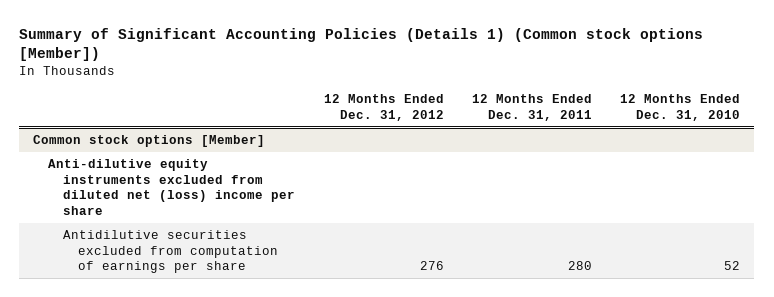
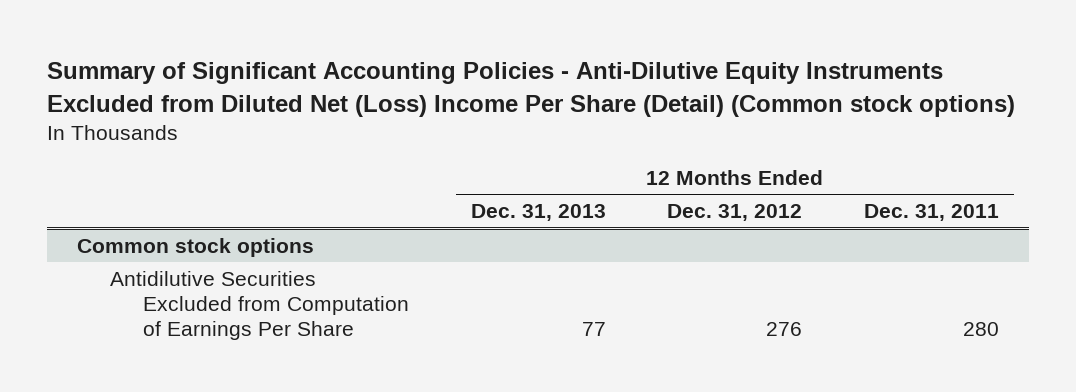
[19,27,704,61] Summary of Significant Accounting Policies (Details 1) (Common stock options [Member]) -> [46,62,1015,117] Summary of Significant Accounting Policies - Anti-Dilutive Equity Instruments Excluded from Diluted Net (Loss) Income Per Share (Detail) (Common stock options)
[620,94,741,121] 12 Months Ended Dec. 31, 2010 -> none
none -> [470,204,606,222] Dec. 31, 2013
[48,159,296,216] Anti-dilutive equity instruments excluded from diluted net (loss) income per share -> none
[33,135,266,148] Common stock options [Member] -> [77,237,315,257] Common stock options
[63,230,278,274] Antidilutive securities excluded from computation of earnings per share -> [110,270,410,340] Antidilutive Securities Excluded from Computation of Earnings Per Share

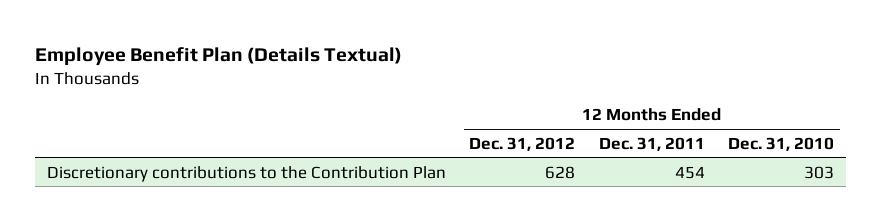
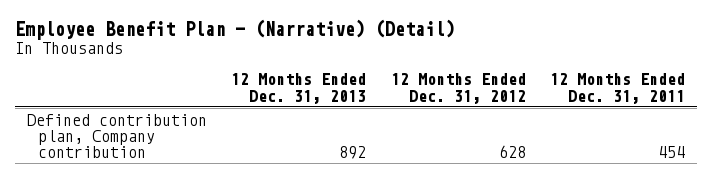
[35,47,403,67] Employee Benefit Plan (Details Textual) -> [14,18,455,40] Employee Benefit Plan - (Narrative) (Detail)
[728,136,835,151] Dec. 31, 2010 -> none
none -> [231,73,367,104] 12 Months Ended Dec. 31, 2013
[46,165,446,182] Discretionary contributions to the Contribution Plan -> [26,113,207,158] Defined contribution plan, Company contribution

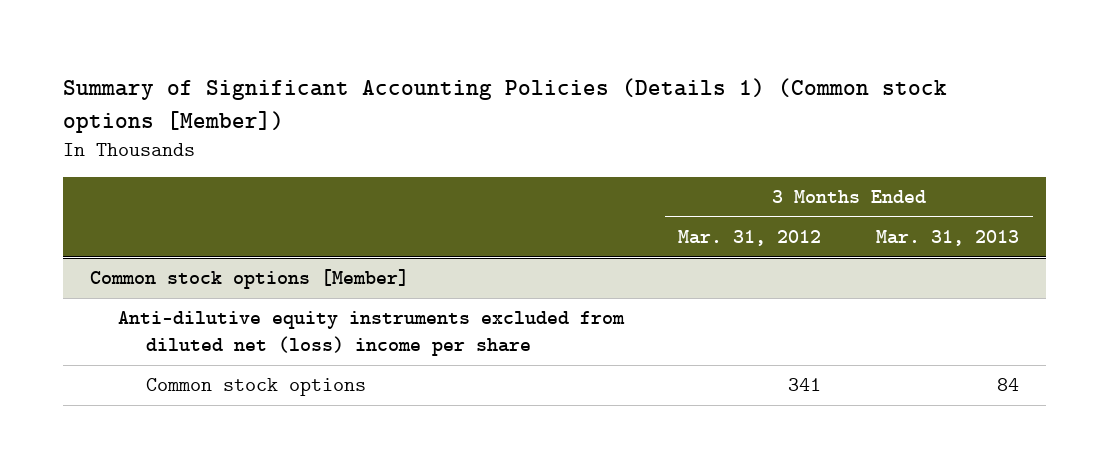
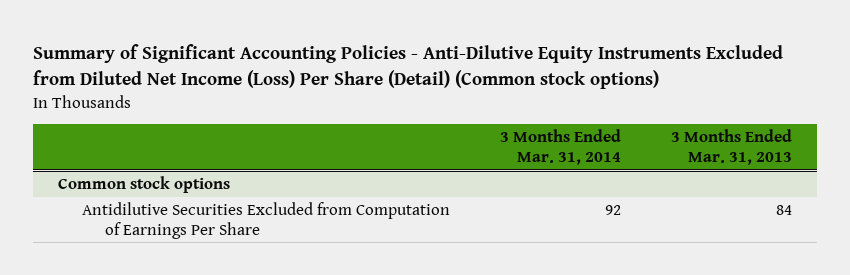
[62,78,947,133] Summary of Significant Accounting Policies (Details 1) (Common stock options [Member]) -> [33,44,784,90] Summary of Significant Accounting Policies - Anti-Dilutive Equity Instruments Excluded from Diluted Net Income (Loss) Per Share (Detail) (Common stock options)
[678,230,822,247] Mar. 31, 2012 -> none
none -> [499,129,621,166] 3 Months Ended Mar. 31, 2014
[117,311,625,356] Anti-dilutive equity instruments excluded from diluted net (loss) income per share -> none
[90,269,410,290] Common stock options [Member] -> [58,176,231,194] Common stock options
[145,378,366,397] Common stock options -> [81,202,450,239] Antidilutive Securities Excluded from Computation of Earnings Per Share

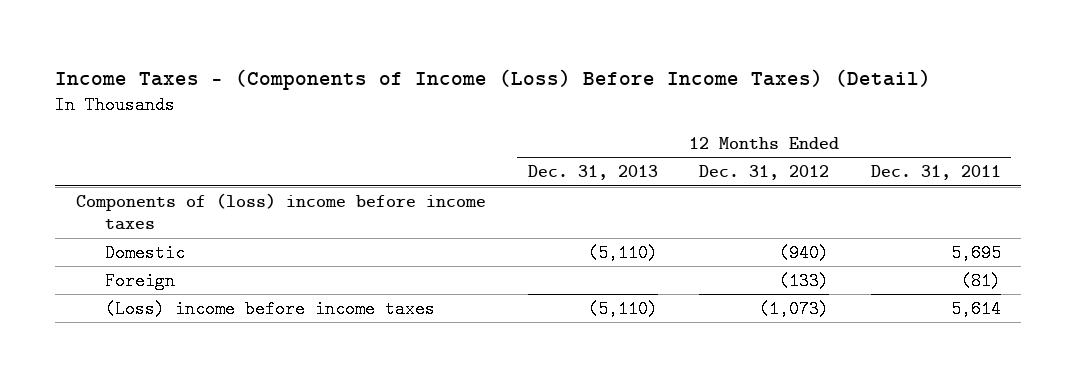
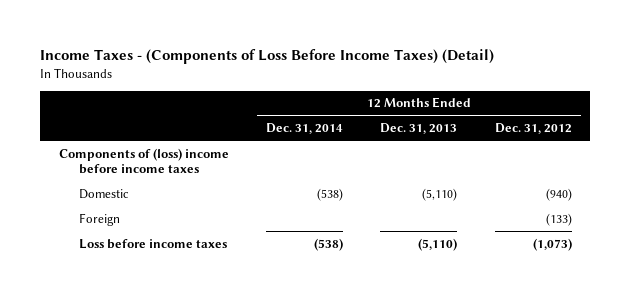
[55,68,932,90] Income Taxes - (Components of Income (Loss) Before Income Taxes) (Detail) -> [39,49,494,65] Income Taxes - (Components of Loss Before Income Taxes) (Detail)
[870,165,1001,181] Dec. 31, 2011 -> none
none -> [265,123,343,135] Dec. 31, 2014
[104,299,435,318] (Loss) income before income taxes -> [78,238,227,249] Loss before income taxes

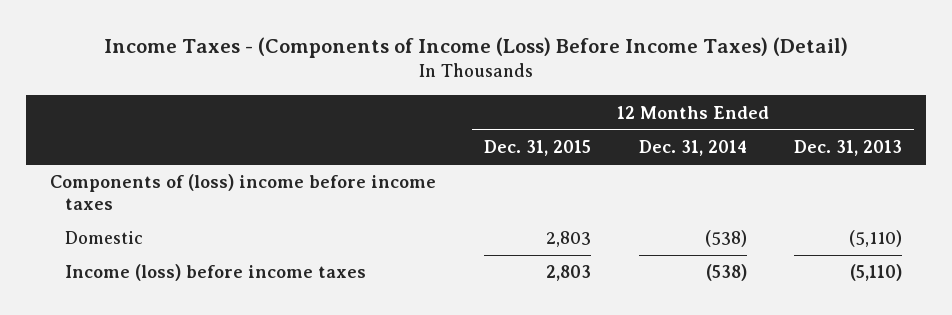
[39,49,494,65] Income Taxes - (Components of Loss Before Income Taxes) (Detail) -> [104,37,849,59] Income Taxes - (Components of Income (Loss) Before Income Taxes) (Detail)
[494,123,572,135] Dec. 31, 2012 -> none
none -> [483,140,591,157] Dec. 31, 2015
[78,212,120,226] Foreign -> none
[78,238,227,249] Loss before income taxes -> [65,264,367,282] Income (loss) before income taxes

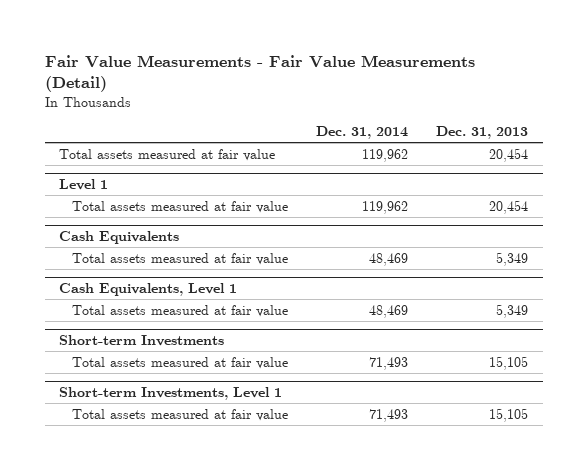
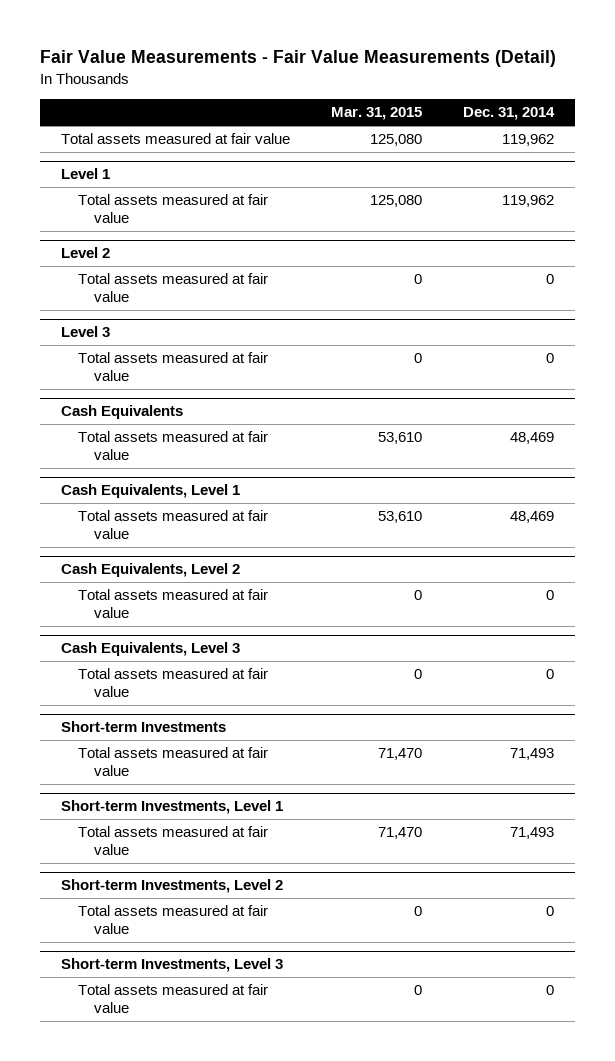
[436,126,529,140] Dec. 31, 2013 -> none
none -> [331,107,423,121] Mar. 31, 2015
none -> [60,247,110,259] Level 2
none -> [77,273,268,303] Total assets measured at fair value
none -> [60,326,110,338] Level 3
none -> [77,352,268,382] Total assets measured at fair value
none -> [60,563,240,578] Cash Equivalents, Level 2
none -> [77,589,268,619] Total assets measured at fair value
none -> [60,642,240,657] Cash Equivalents, Level 3
none -> [77,668,268,698] Total assets measured at fair value
none -> [60,879,283,894] Short-term Investments, Level 2
none -> [77,905,268,935] Total assets measured at fair value
none -> [60,958,283,973] Short-term Investments, Level 3
none -> [77,984,268,1014] Total assets measured at fair value

